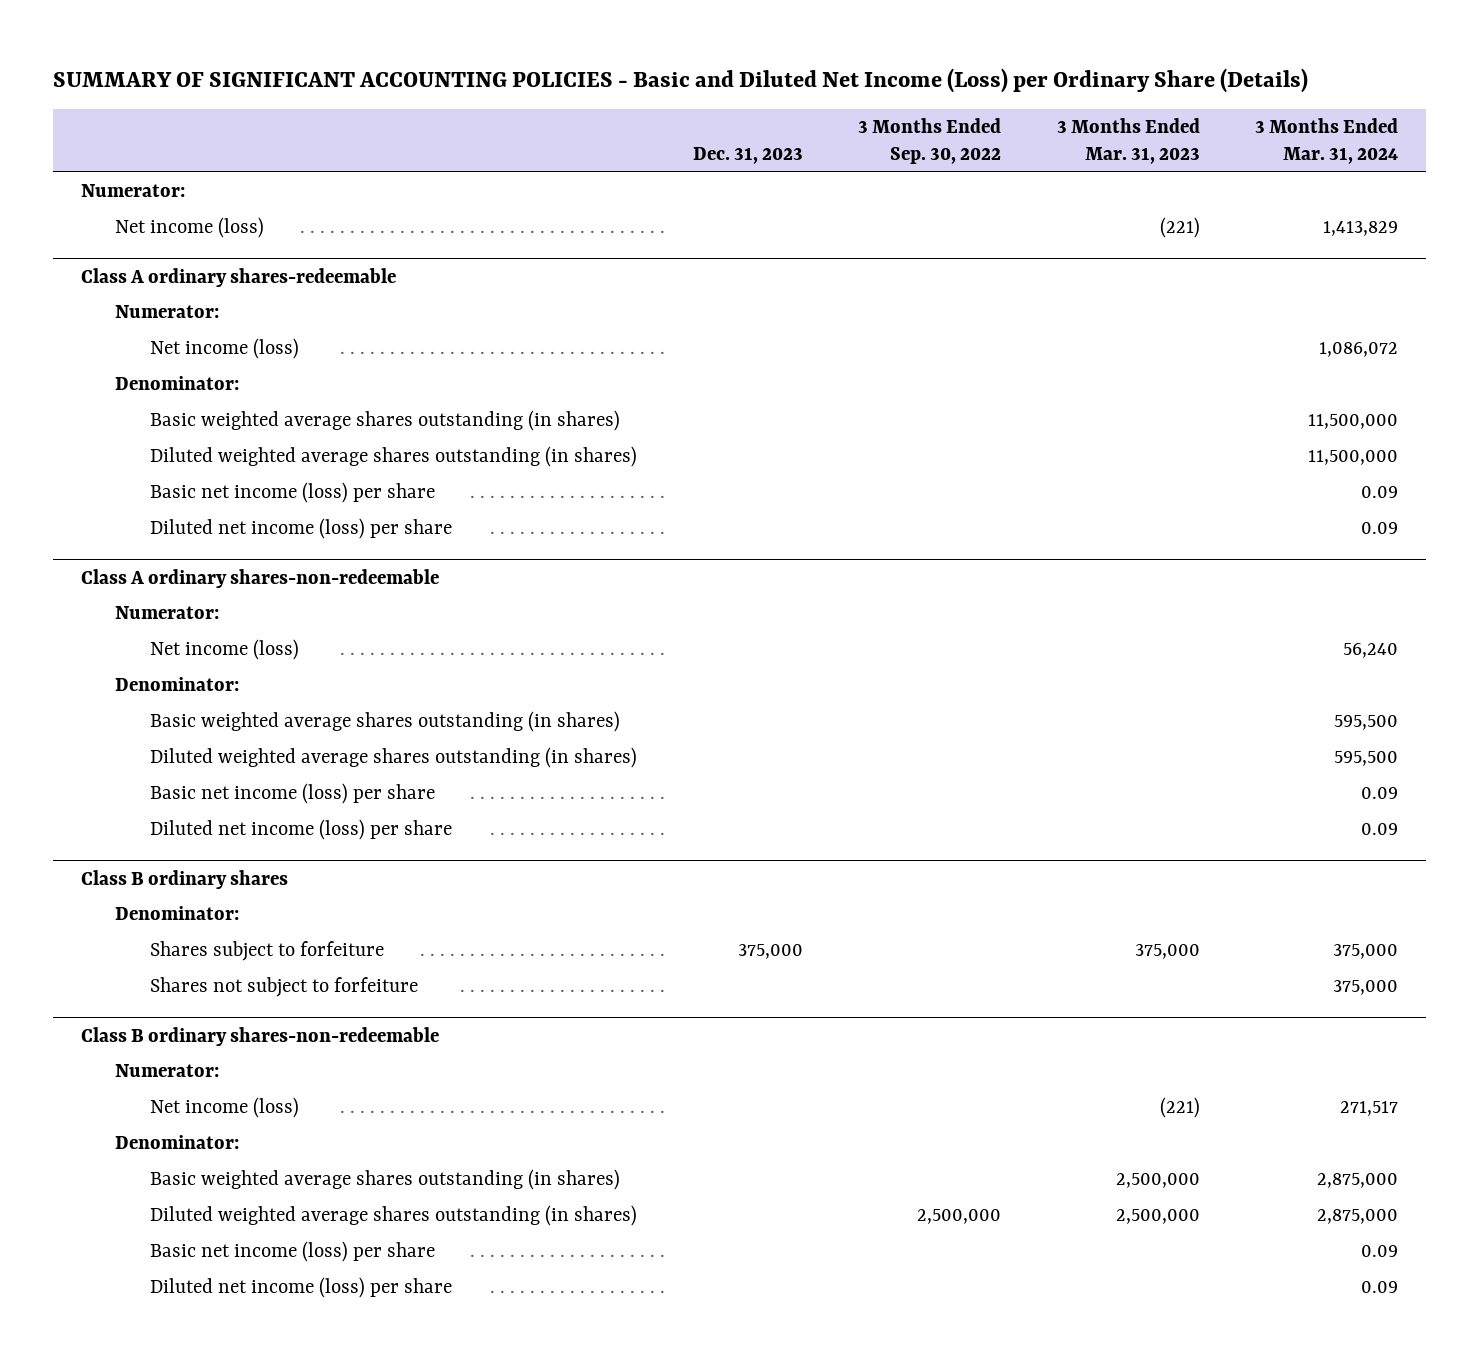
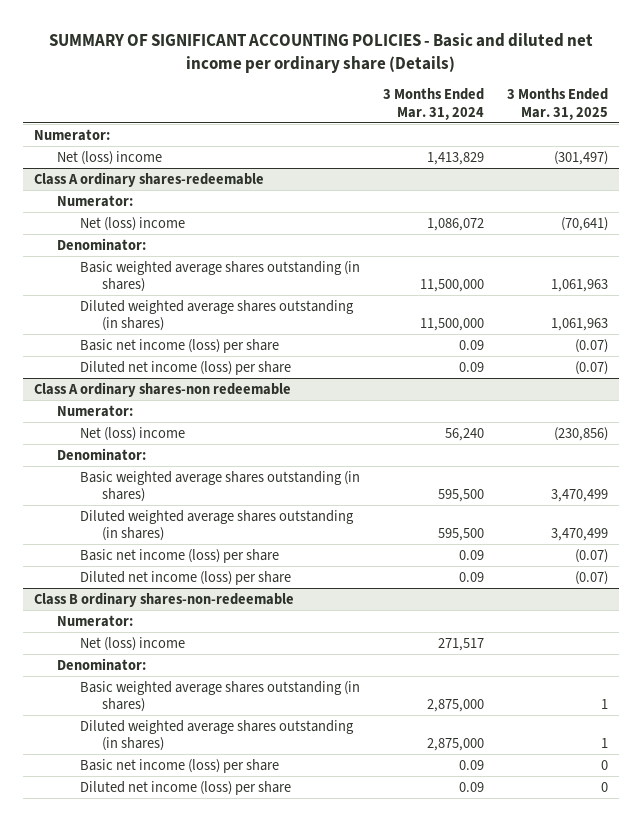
[52,68,1308,94] SUMMARY OF SIGNIFICANT ACCOUNTING POLICIES - Basic and Diluted Net Income (Loss) per Ordinary Share (Details) -> [49,32,594,73] SUMMARY OF SIGNIFICANT ACCOUNTING POLICIES - Basic and diluted net income per ordinary share (Details)
[692,147,803,165] Dec. 31, 2023 -> none
[858,118,1002,165] 3 Months Ended Sep. 30, 2022 -> none
[1056,118,1200,165] 3 Months Ended Mar. 31, 2023 -> none
none -> [506,88,608,120] 3 Months Ended Mar. 31, 2025
[115,217,265,239] Net income (loss) -> [57,150,163,165] Net (loss) income
[150,338,300,360] Net income (loss) -> [79,216,185,231] Net (loss) income
[80,568,439,588] Class A ordinary shares-non-redeemable -> [34,381,292,397] Class A ordinary shares-non redeemable
[150,639,300,661] Net income (loss) -> [79,426,185,441] Net (loss) income
[80,869,288,889] Class B ordinary shares -> none
[115,906,240,921] Denominator: -> none
[150,941,385,962] Shares subject to forfeiture -> none
[150,977,419,998] Shares not subject to forfeiture -> none
[150,1097,300,1119] Net income (loss) -> [79,636,185,651] Net (loss) income

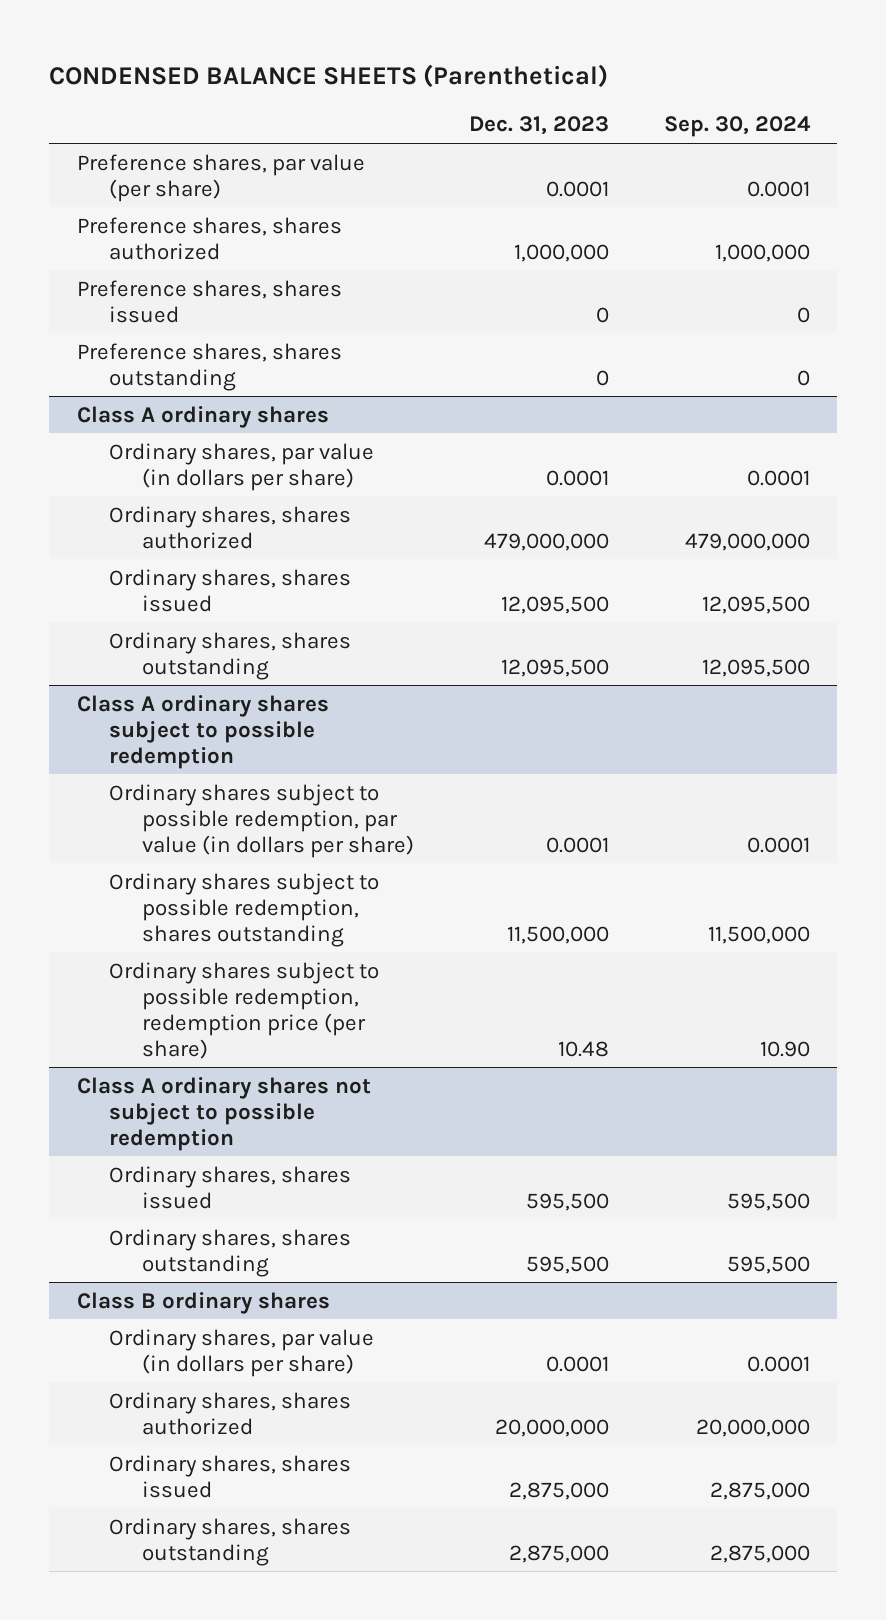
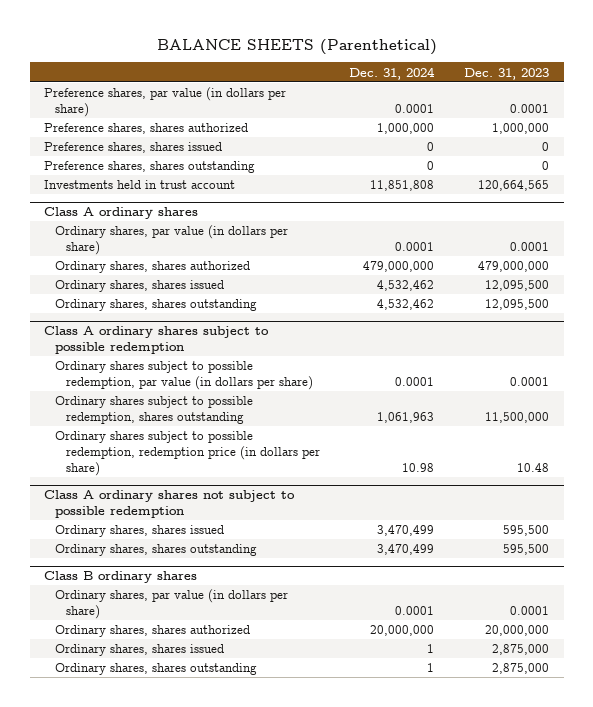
[49,63,609,88] CONDENSED BALANCE SHEETS (Parenthetical) -> [156,38,437,55] BALANCE SHEETS (Parenthetical)
[663,116,811,138] Sep. 30, 2024 -> none
none -> [349,66,436,80] Dec. 31, 2024
[76,153,365,202] Preference shares, par value (per share) -> [44,87,287,118] Preference shares, par value (in dollars per share)
none -> [44,180,236,190] Investments held in trust account
[109,961,380,1059] Ordinary shares subject to possible redemption, redemption price (per share) -> [55,431,320,477] Ordinary shares subject to possible redemption, redemption price (in dollars per share)

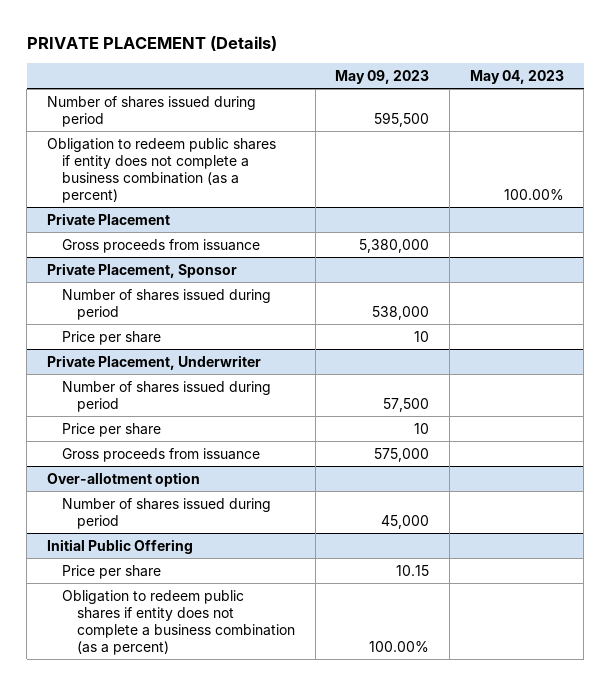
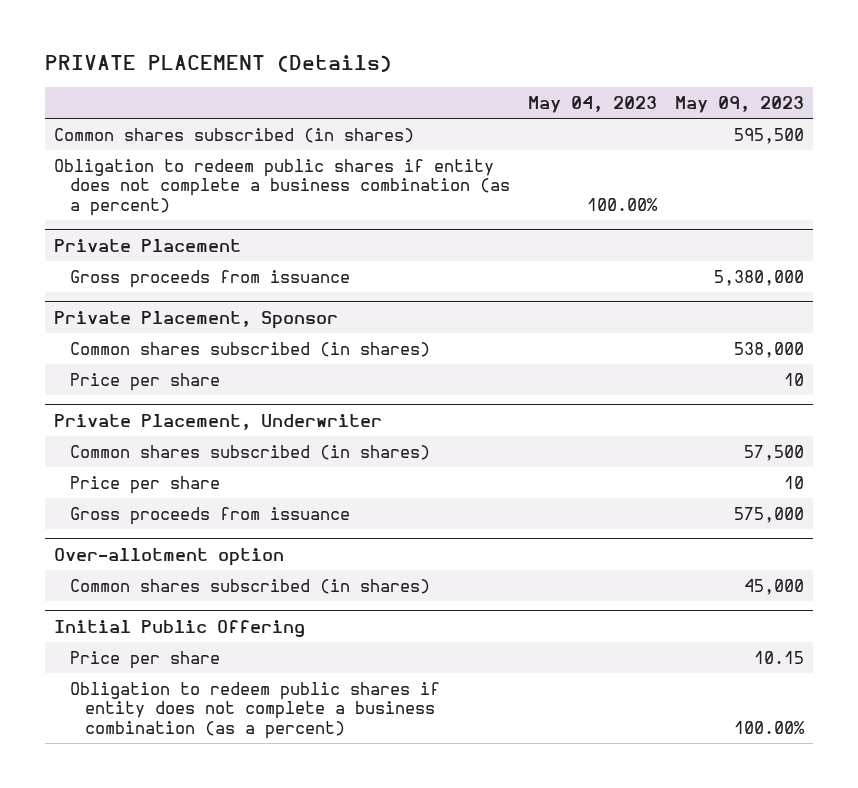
[46,95,256,127] Number of shares issued during period -> [54,127,415,143] Common shares subscribed (in shares)
[61,288,271,320] Number of shares issued during period -> [69,341,430,357] Common shares subscribed (in shares)
[61,380,271,412] Number of shares issued during period -> [69,444,430,460] Common shares subscribed (in shares)
[61,497,271,529] Number of shares issued during period -> [69,578,430,594] Common shares subscribed (in shares)

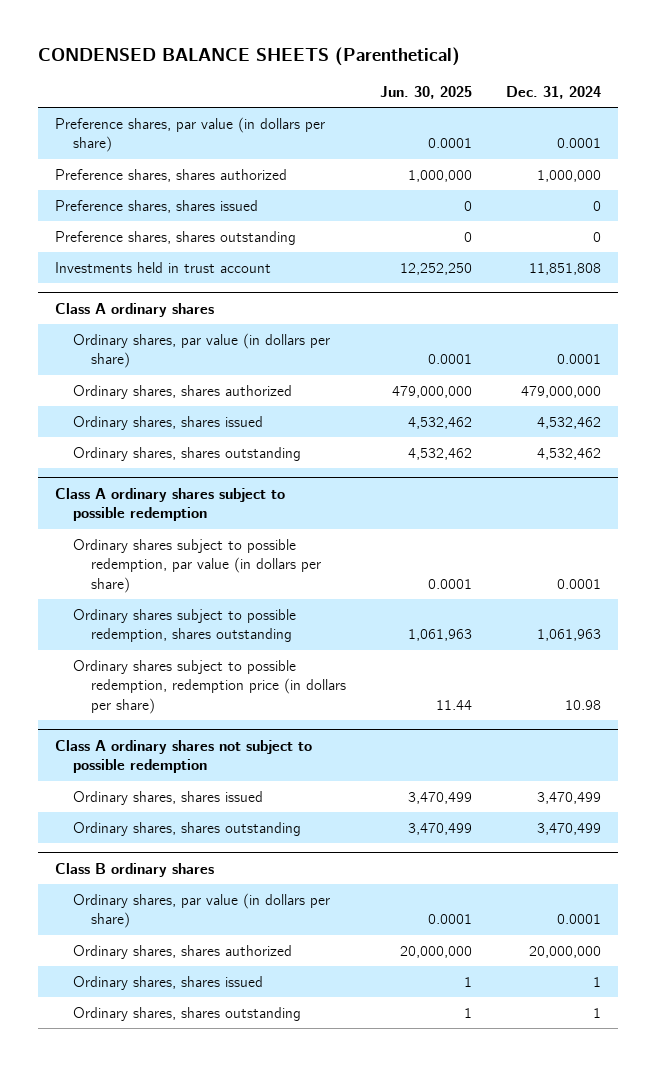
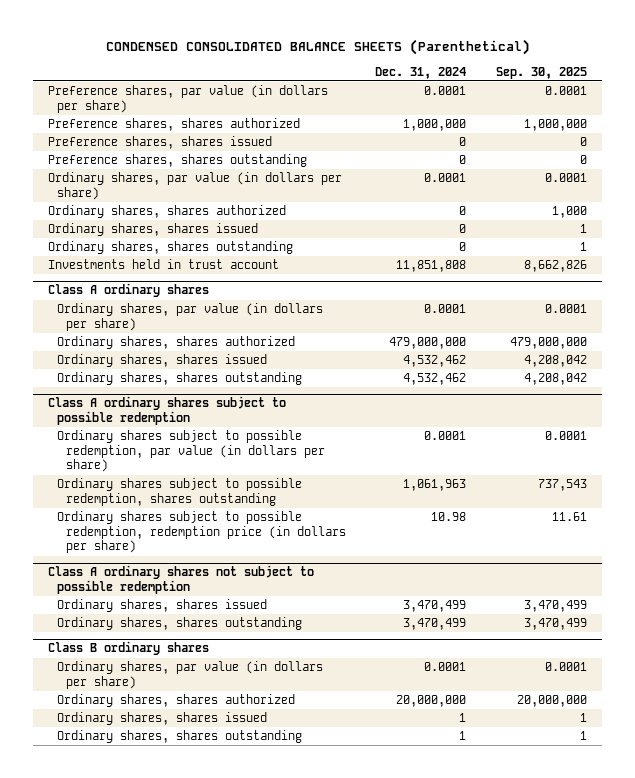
[37,47,460,67] CONDENSED BALANCE SHEETS (Parenthetical) -> [105,39,530,56] CONDENSED CONSOLIDATED BALANCE SHEETS (Parenthetical)
[380,86,473,100] Jun. 30, 2025 -> none
none -> [496,66,588,79] Sep. 30, 2025
none -> [48,172,343,200] Ordinary shares, par value (in dollars per share)
none -> [48,205,287,219] Ordinary shares, shares authorized
none -> [48,223,259,237] Ordinary shares, shares issued
none -> [48,241,294,255] Ordinary shares, shares outstanding

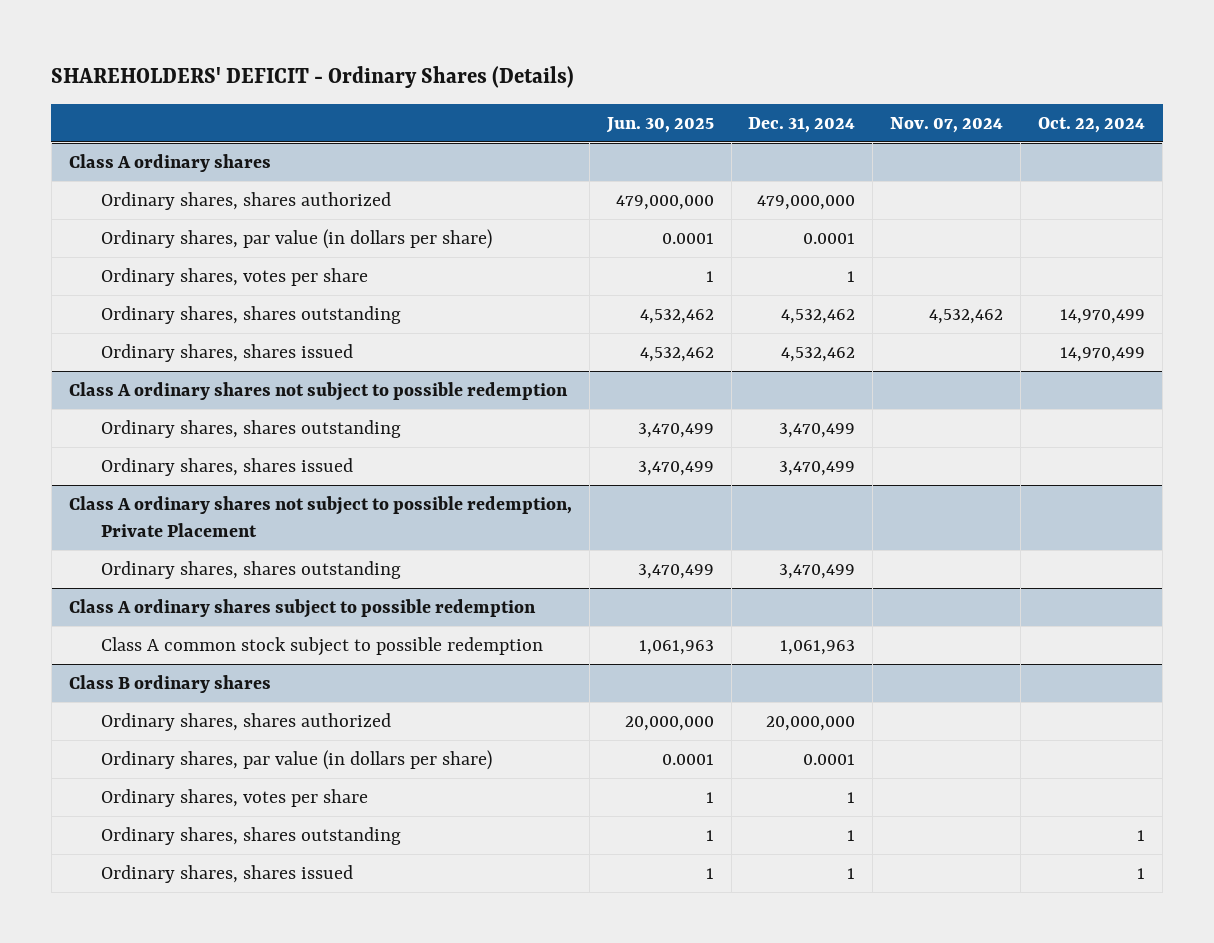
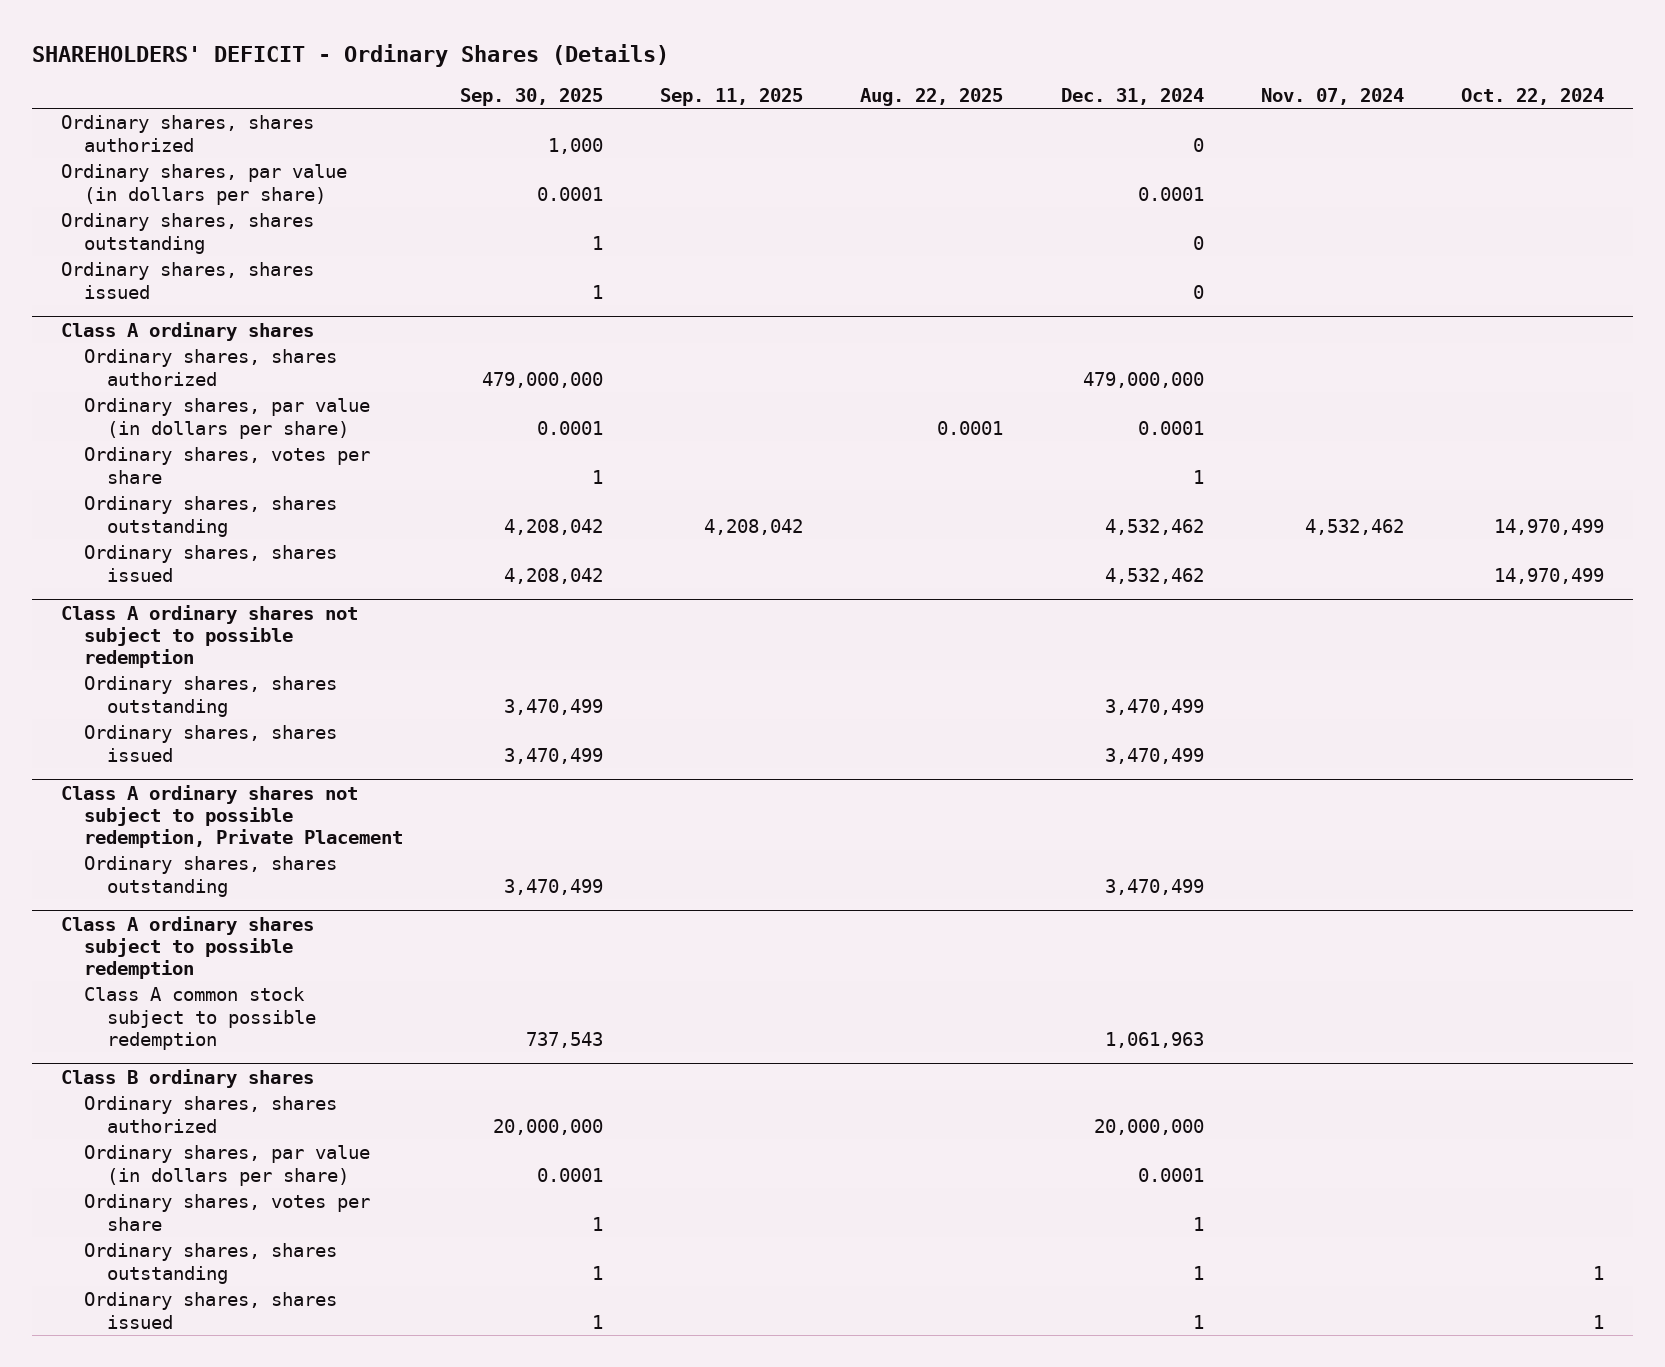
[605,116,714,133] Jun. 30, 2025 -> none
none -> [459,87,603,106] Sep. 30, 2025
none -> [660,87,804,106] Sep. 11, 2025
none -> [860,87,1004,106] Aug. 22, 2025
none -> [60,115,314,152] Ordinary shares, shares authorized
none -> [60,164,347,205] Ordinary shares, par value (in dollars per share)
none -> [60,213,314,254] Ordinary shares, shares outstanding
none -> [60,262,314,299] Ordinary shares, shares issued

